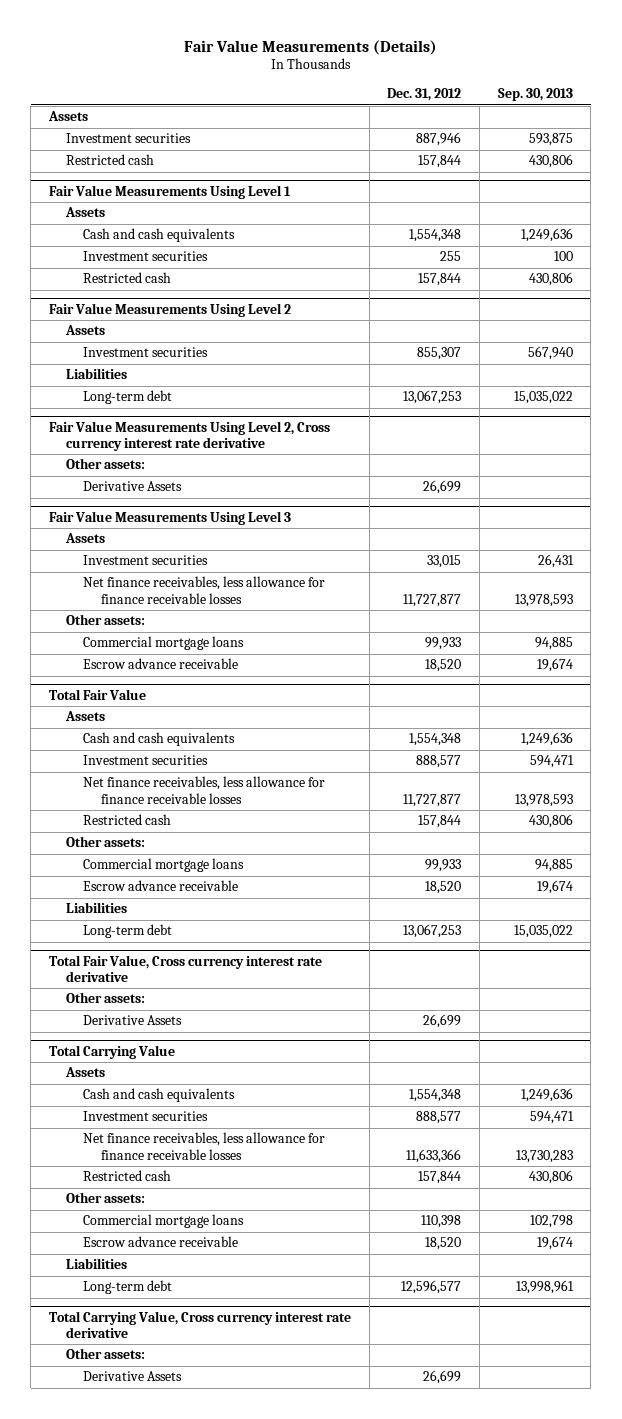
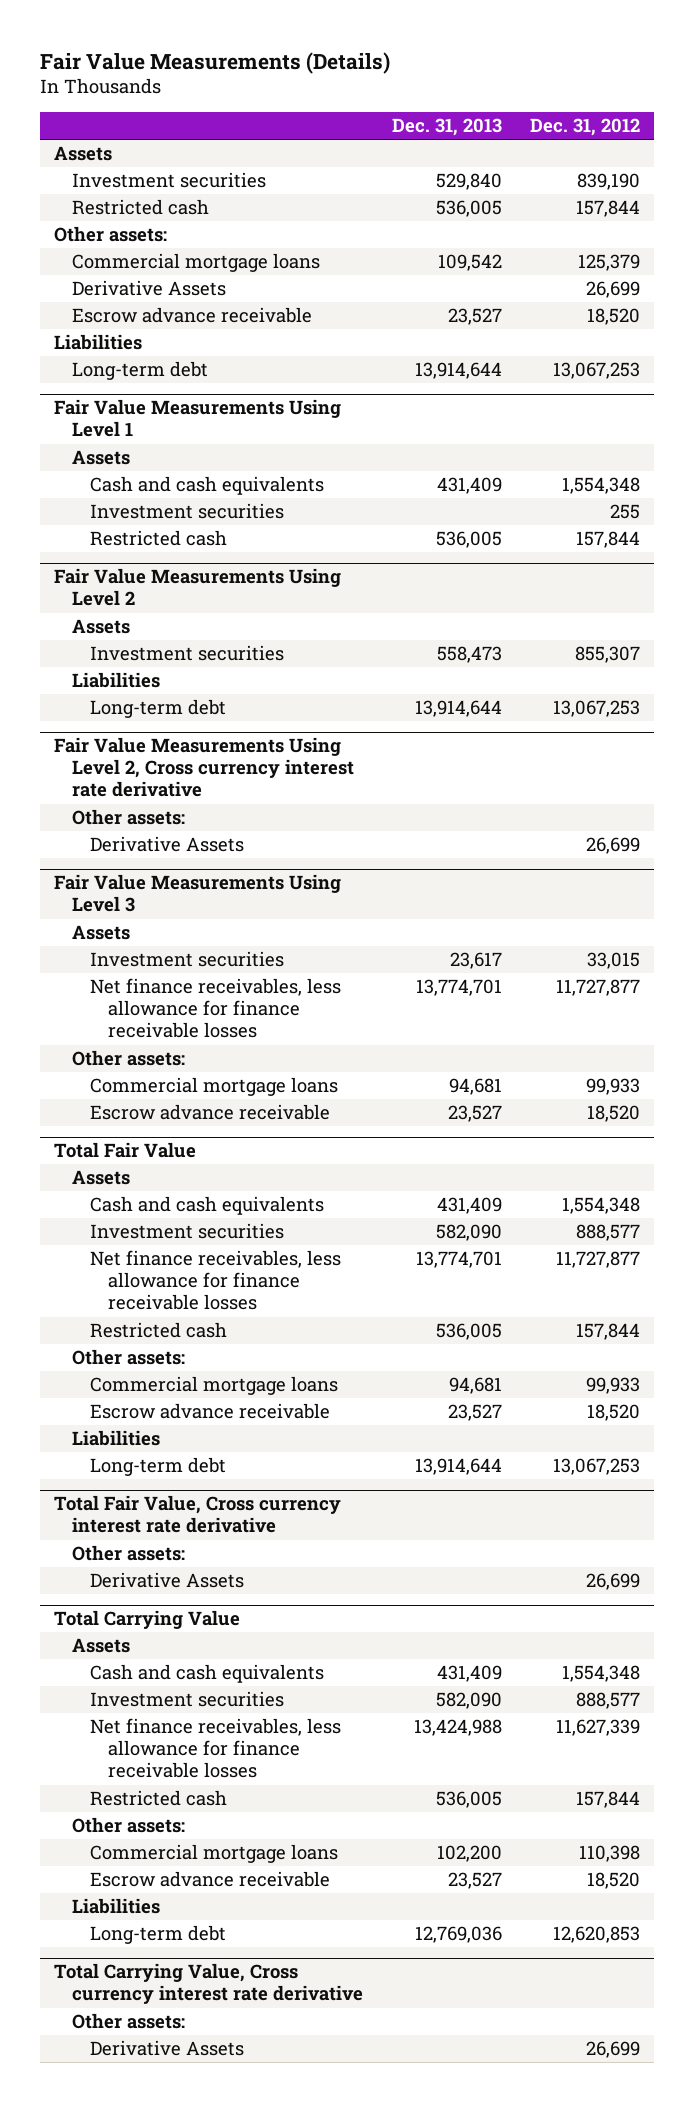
[497,88,573,102] Sep. 30, 2013 -> none
none -> [391,117,502,136] Dec. 31, 2013
[416,132,462,147] 887,946 -> [577,173,641,191] 839,190
none -> [54,226,168,243] Other assets:
none -> [72,253,321,273] Commercial mortgage loans
none -> [72,280,227,297] Derivative Assets
none -> [72,307,313,324] Escrow advance receivable
none -> [54,334,143,351] Liabilities
none -> [72,361,209,381] Long-term debt
[406,1148,462,1163] 11,633,366 -> [556,1719,641,1737] 11,627,339
[401,1280,462,1295] 12,596,577 -> [553,1926,641,1944] 12,620,853

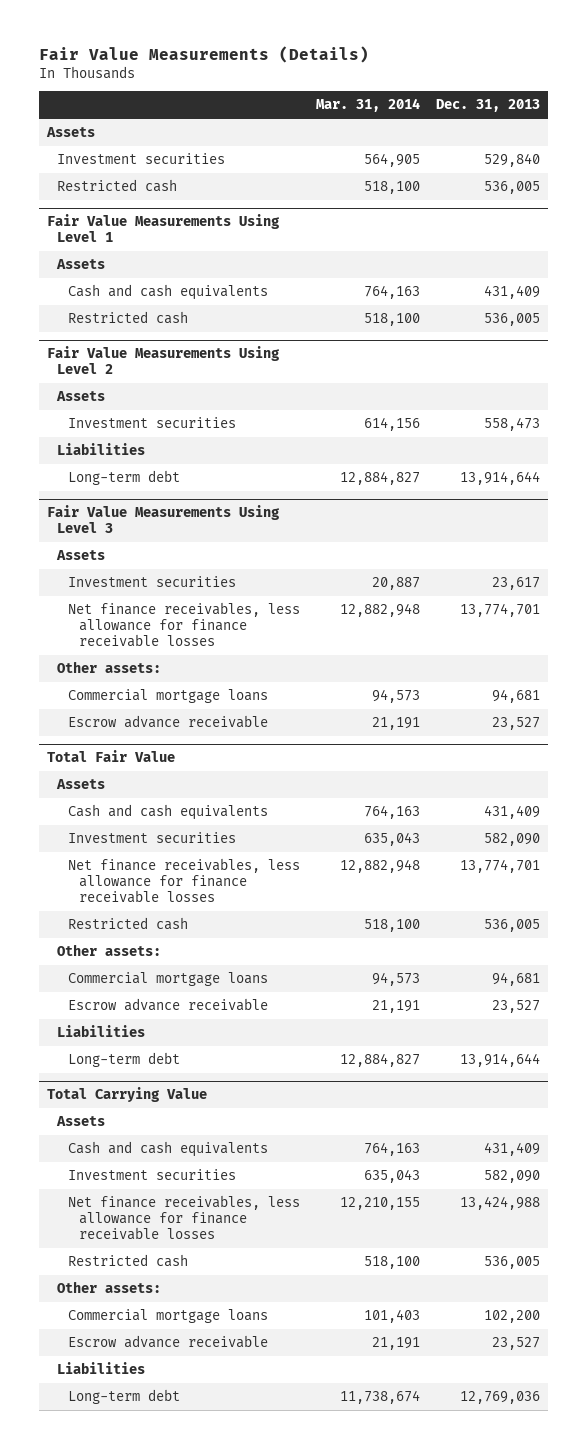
[530,117,641,136] Dec. 31, 2012 -> none
none -> [316,98,421,113] Mar. 31, 2014
[54,226,168,243] Other assets: -> none
[72,253,321,273] Commercial mortgage loans -> none
[72,280,227,297] Derivative Assets -> none
[72,307,313,324] Escrow advance receivable -> none
[54,334,143,351] Liabilities -> none
[72,361,209,381] Long-term debt -> none
[90,503,285,520] Investment securities -> none
[54,737,355,798] Fair Value Measurements Using Level 2, Cross currency interest rate derivative -> none
[72,809,186,826] Other assets: -> none
[90,836,245,853] Derivative Assets -> none
[54,1495,342,1534] Total Fair Value, Cross currency interest rate derivative -> none
[72,1545,186,1562] Other assets: -> none
[90,1572,245,1589] Derivative Assets -> none
[54,1963,364,2005] Total Carrying Value, Cross currency interest rate derivative -> none
[72,2013,186,2030] Other assets: -> none
[90,2040,245,2057] Derivative Assets -> none

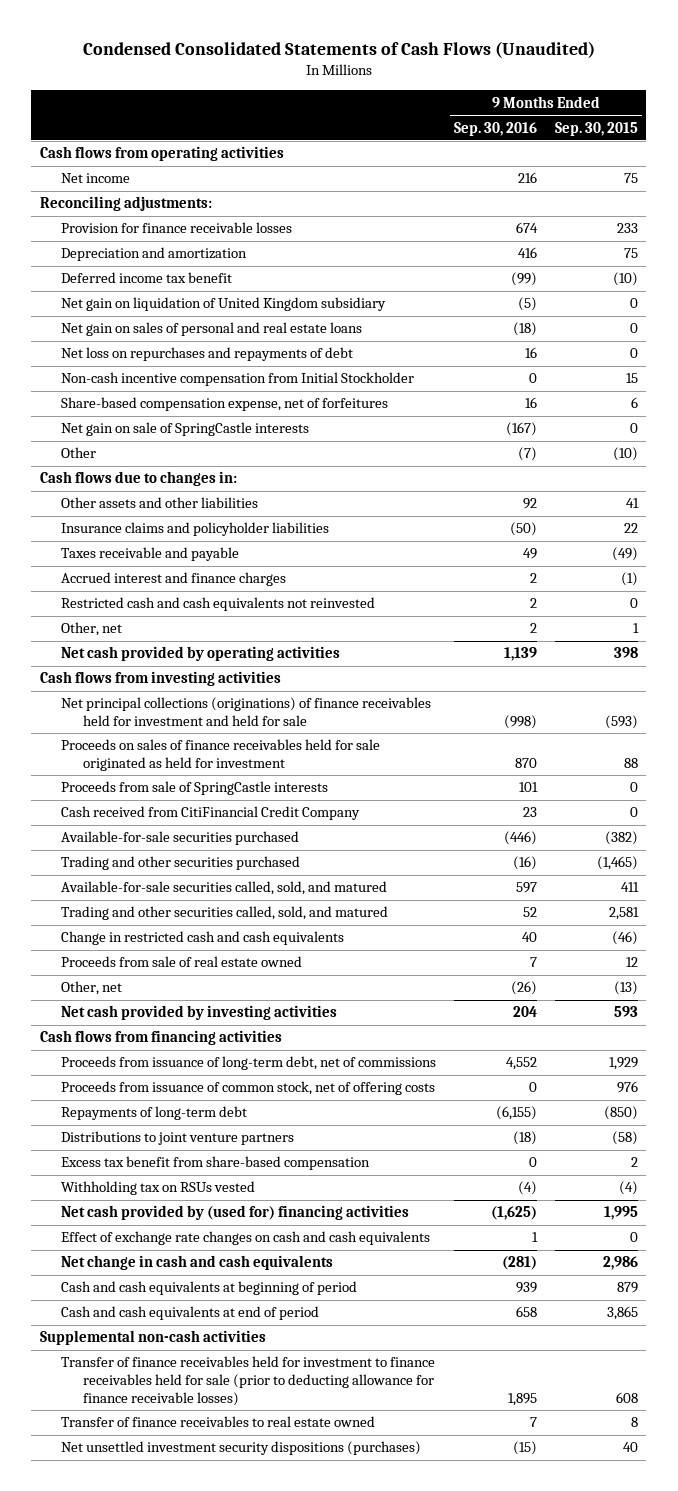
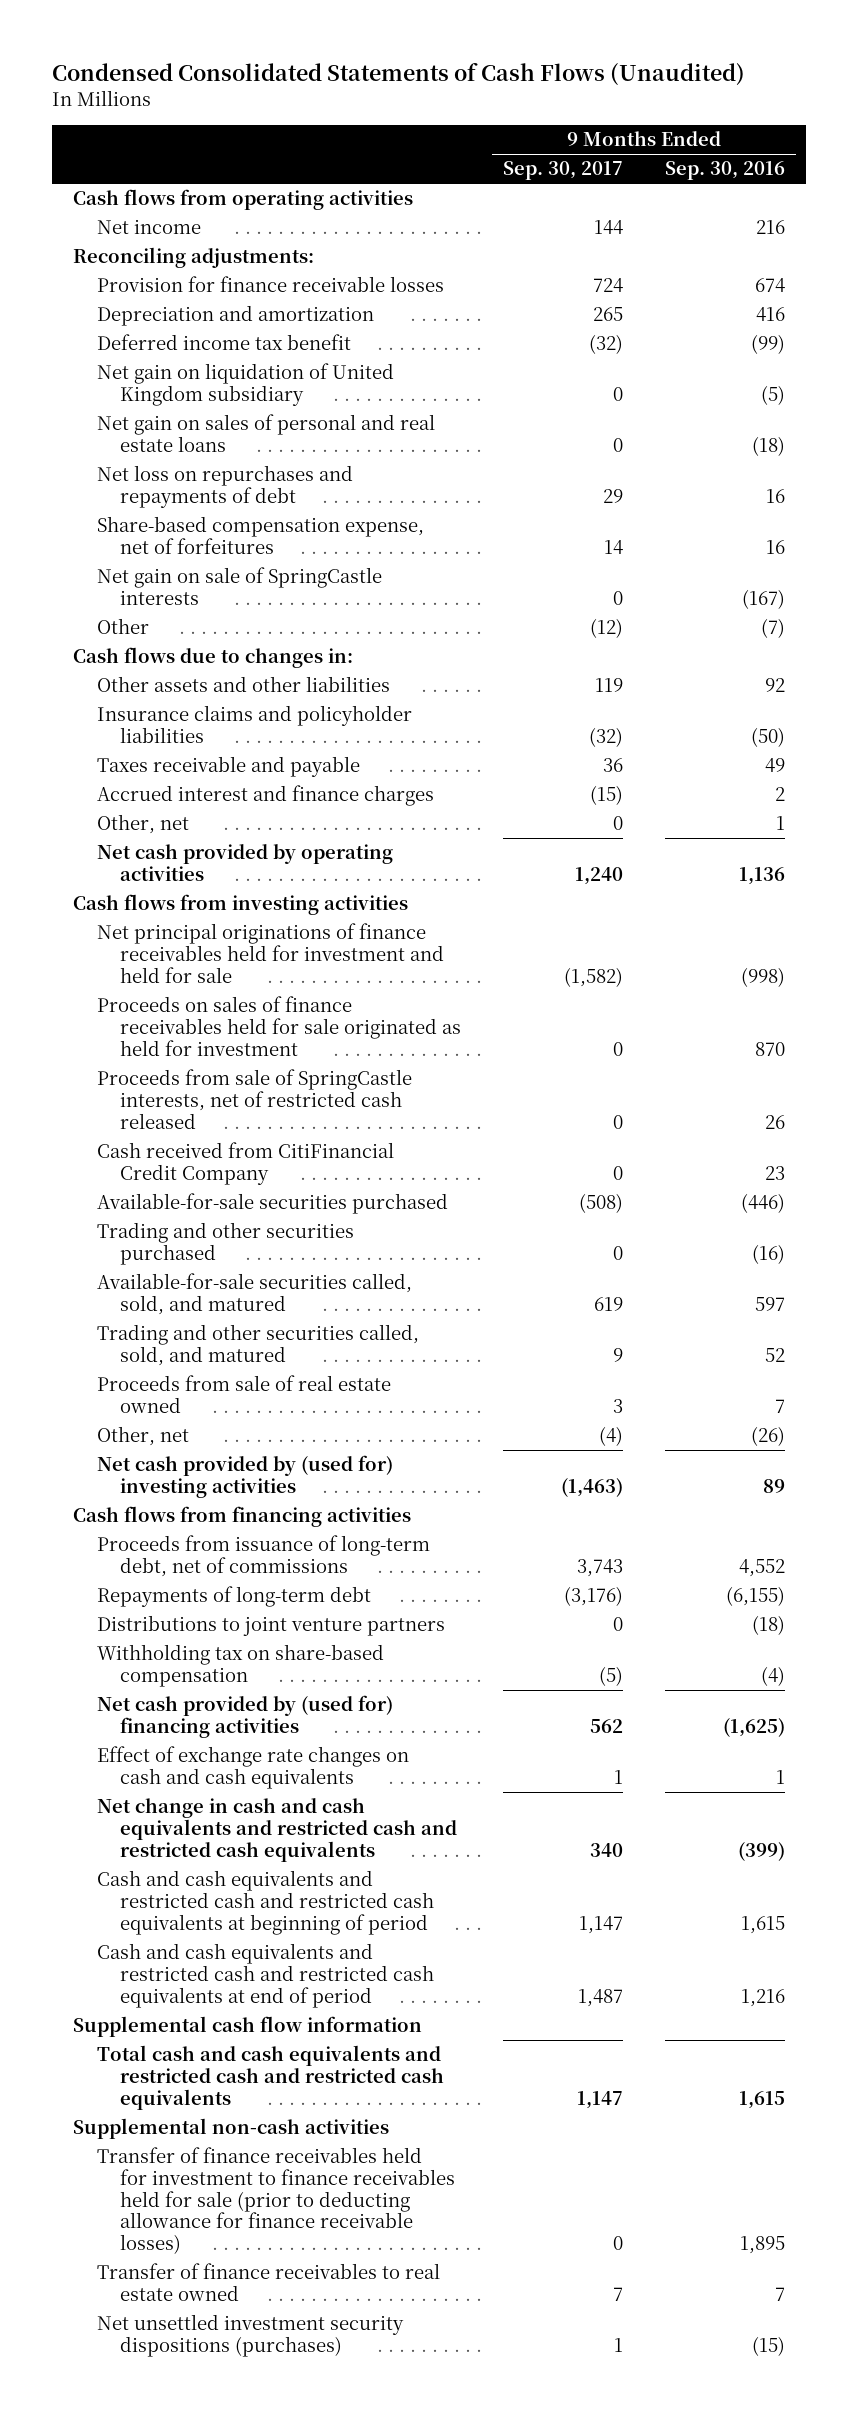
[554,121,638,136] Sep. 30, 2015 -> none
none -> [502,161,623,181] Sep. 30, 2017
[61,372,415,387] Non-cash incentive compensation from Initial Stockholder -> none
[61,597,376,612] Restricted cash and cash equivalents not reinvested -> none
[530,623,538,634] 2 -> [776,816,786,831] 1
[504,647,538,662] 1,139 -> [739,867,786,886] 1,136
[61,697,432,727] Net principal collections (originations) of finance receivables held for investment and held for sale -> [96,923,444,983] Net principal originations of finance receivables held for investment and held for sale
[61,781,329,796] Proceeds from sale of SpringCastle interests -> [96,1069,412,1129] Proceeds from sale of SpringCastle interests, net of restricted cash released
[519,782,539,793] 101 -> [765,1114,786,1129] 26
[61,931,345,946] Change in restricted cash and cash equivalents -> none
[61,1005,338,1021] Net cash provided by investing activities -> [96,1455,393,1499] Net cash provided by (used for) investing activities
[513,1006,538,1018] 204 -> [763,1479,786,1494] 89
[61,1081,436,1096] Proceeds from issuance of common stock, net of offering costs -> none
[61,1156,371,1171] Excess tax benefit from share-based compensation -> none
[61,1181,256,1196] Withholding tax on RSUs vested -> [96,1644,384,1688] Withholding tax on share-based compensation
[61,1255,334,1271] Net change in cash and cash equivalents -> [96,1798,457,1862] Net change in cash and cash equivalents and restricted cash and restricted cash equivalents
[502,1256,538,1271] (281) -> [738,1841,786,1861] (399)
[61,1281,358,1296] Cash and cash equivalents at beginning of period -> [96,1870,434,1935] Cash and cash equivalents and restricted cash and restricted cash equivalents at beginning of period
[516,1282,538,1294] 939 -> [741,1915,786,1934] 1,615
[61,1306,320,1321] Cash and cash equivalents at end of period -> [96,1943,434,2008] Cash and cash equivalents and restricted cash and restricted cash equivalents at end of period
[516,1306,538,1318] 658 -> [741,1988,786,2007] 1,216
none -> [73,2016,423,2038] Supplemental cash flow information
none -> [96,2045,444,2110] Total cash and cash equivalents and restricted cash and restricted cash equivalents

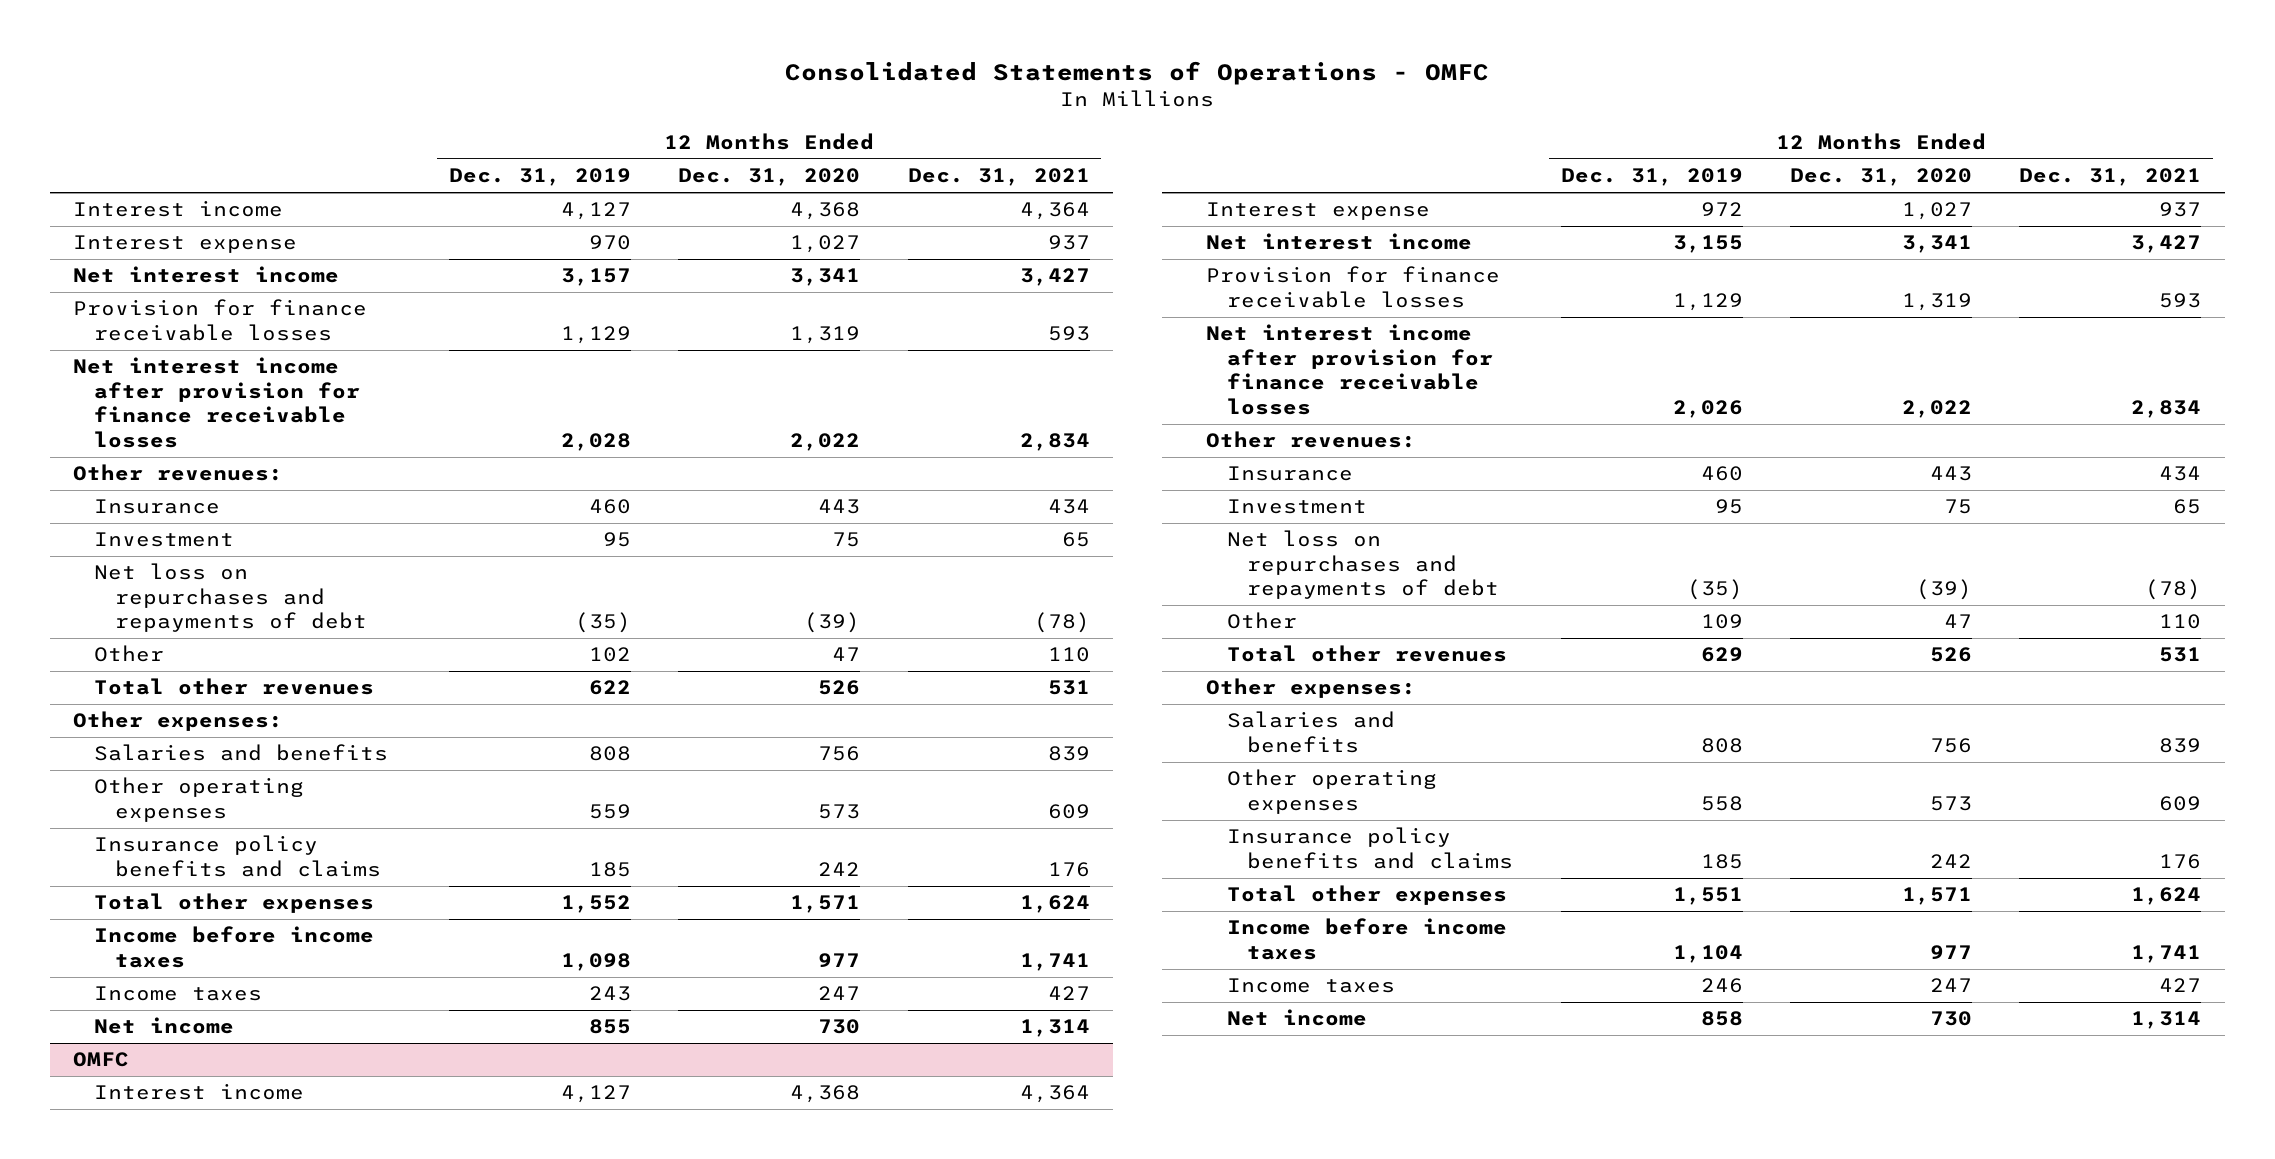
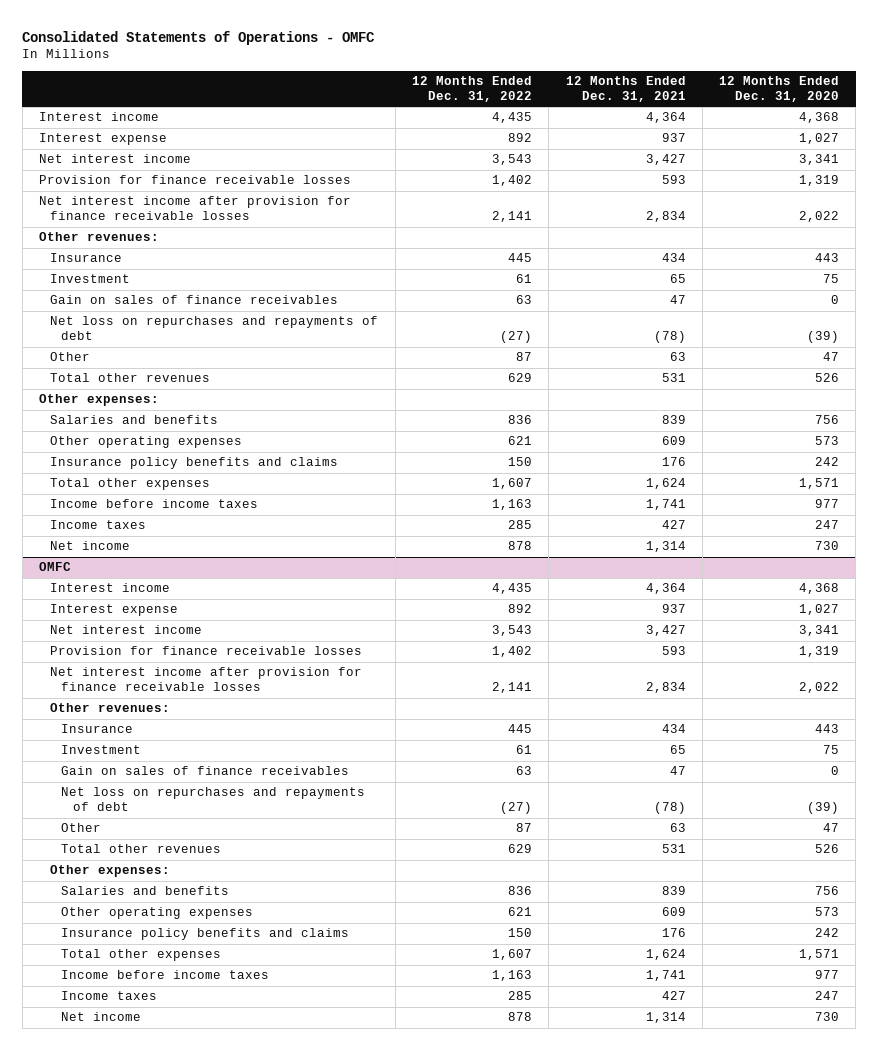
[448,168,631,187] Dec. 31, 2019 -> none
none -> [411,75,532,102] 12 Months Ended Dec. 31, 2022
none -> [50,295,339,305] Gain on sales of finance receivables
[1047,647,1090,663] 110 -> [669,352,686,362] 63
none -> [61,766,350,776] Gain on sales of finance receivables
[2159,614,2202,630] 110 -> [669,823,686,833] 63

